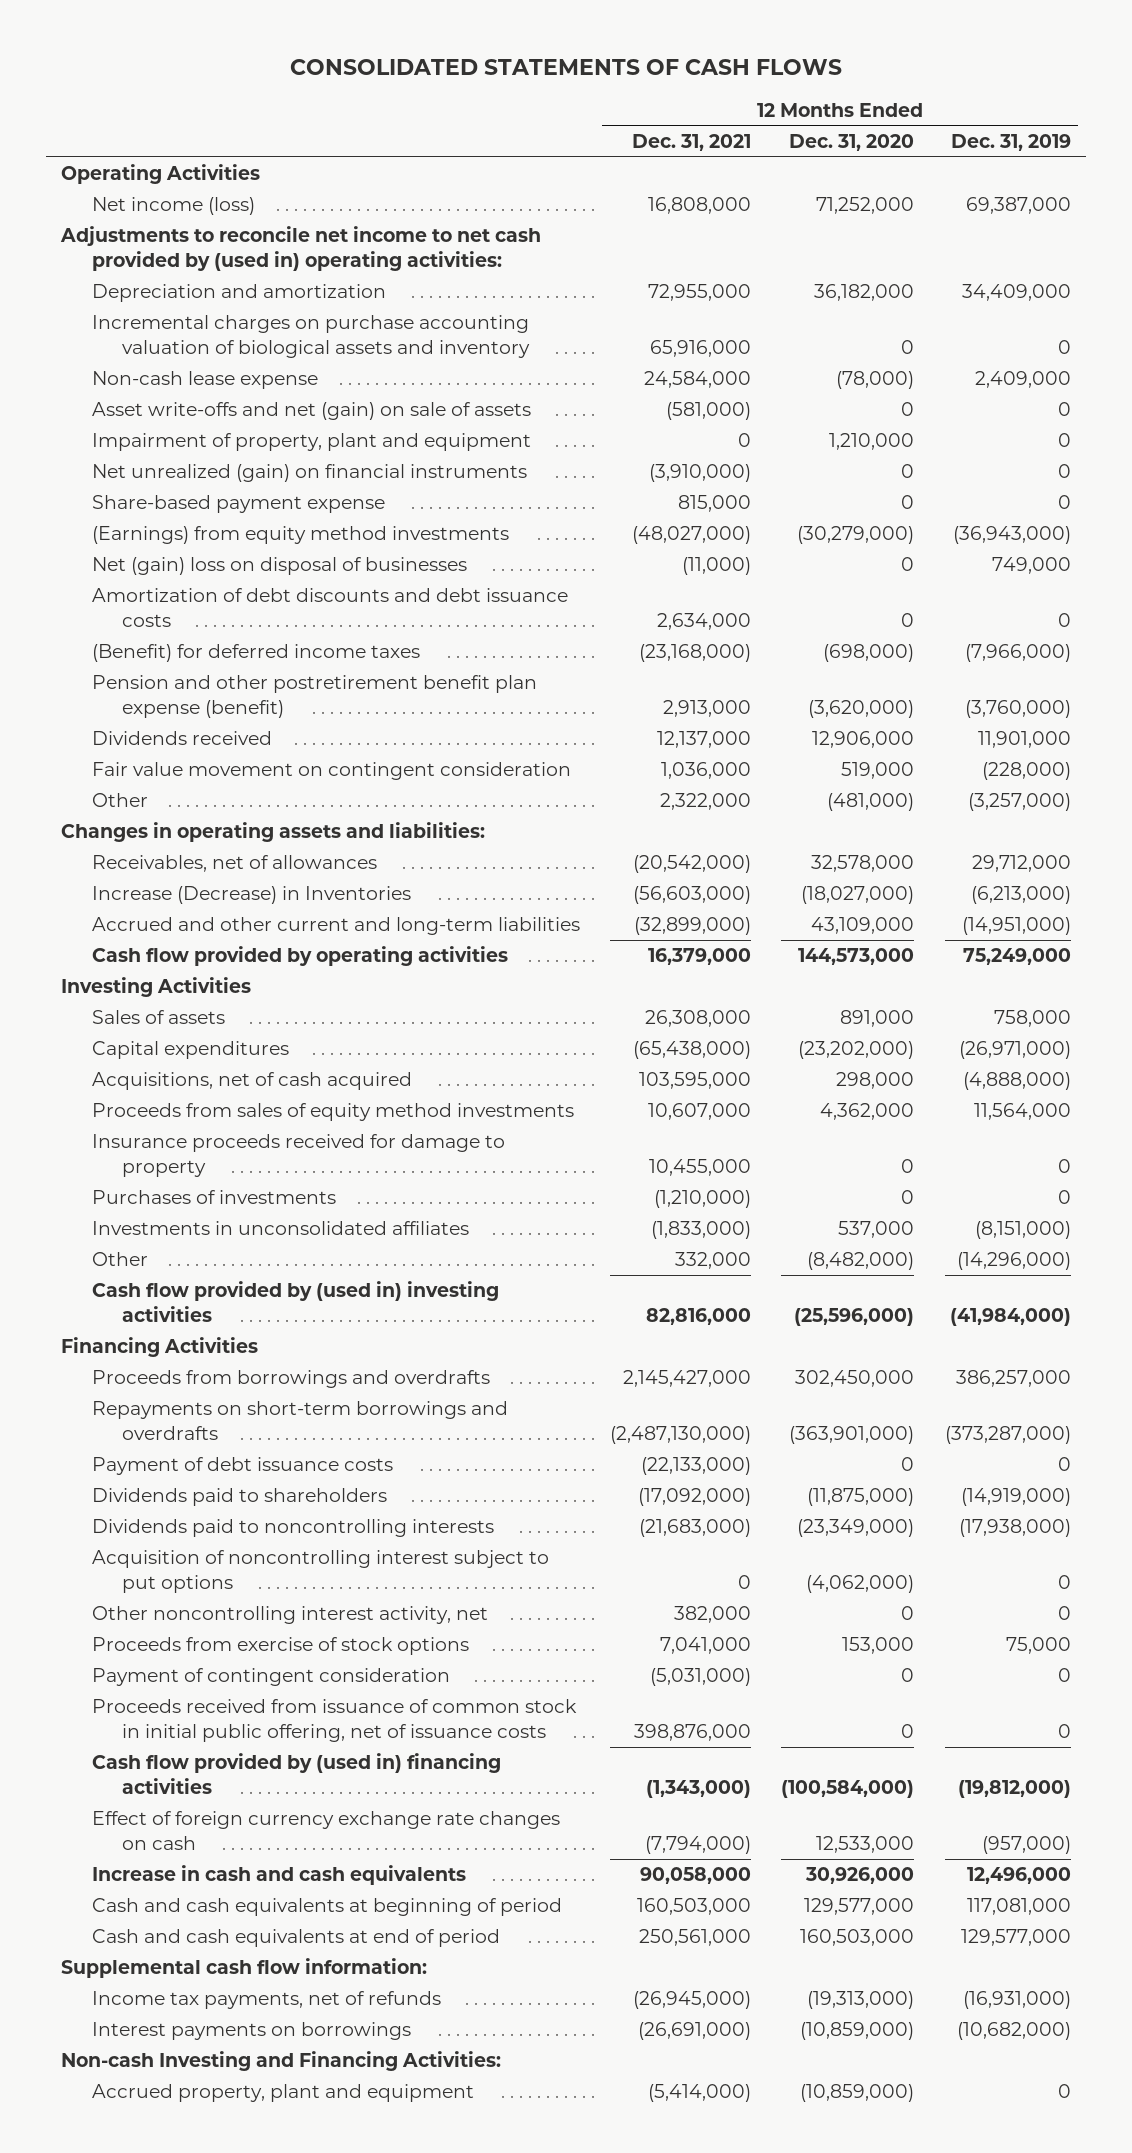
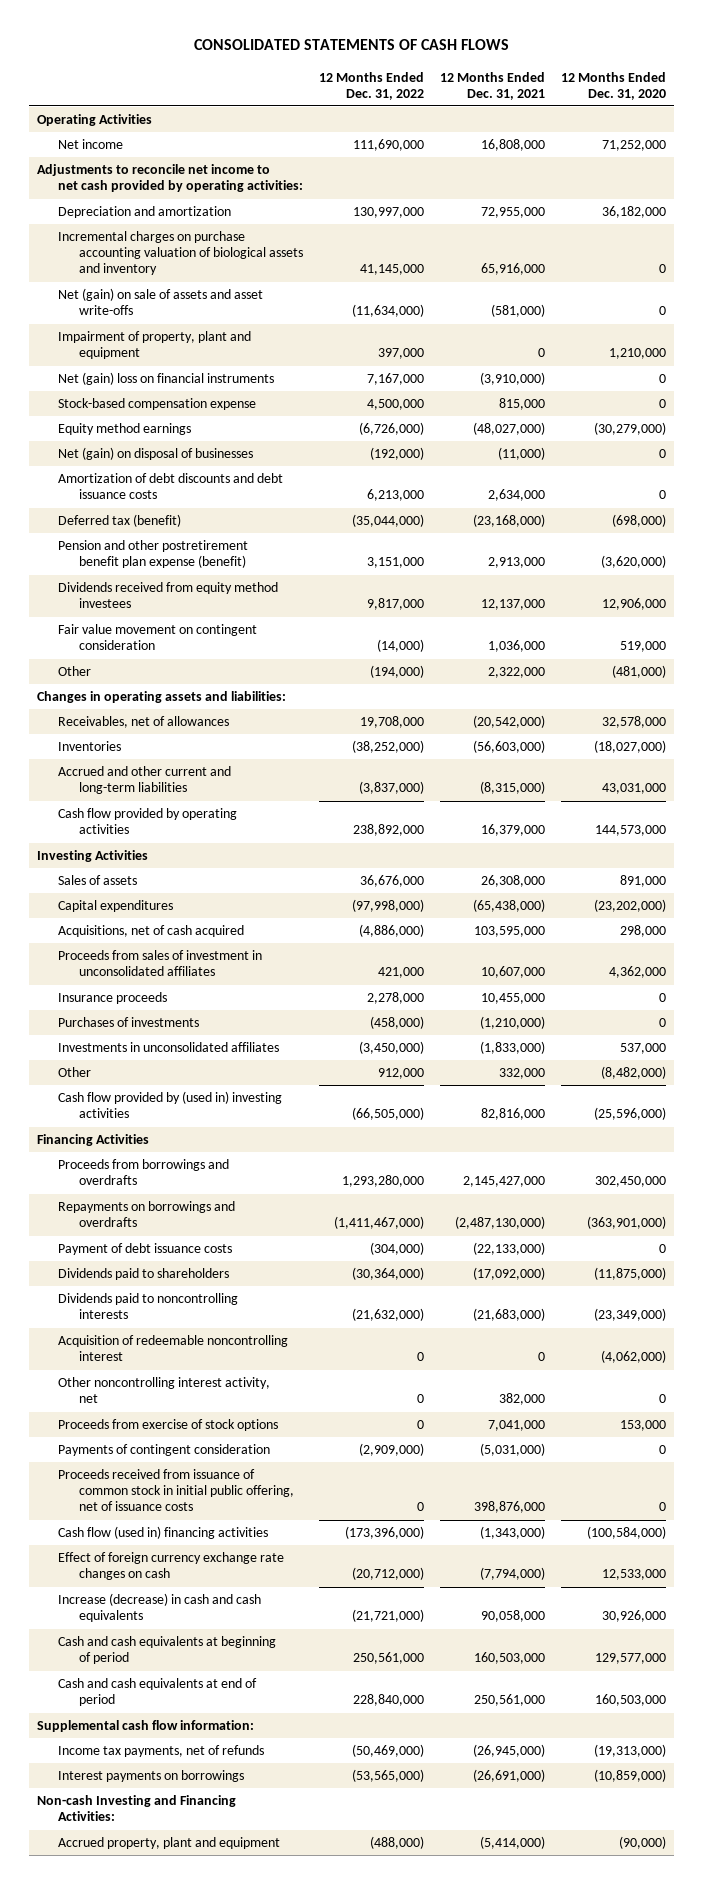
[950,133,1071,151] Dec. 31, 2019 -> none
none -> [319,71,425,100] 12 Months Ended Dec. 31, 2022
[91,197,255,216] Net income (loss) -> [58,139,124,150] Net income
[60,226,542,271] Adjustments to reconcile net income to net cash provided by (used in) operating activities: -> [36,164,304,193] Adjustments to reconcile net income to net cash provided by operating activities:
[91,371,318,390] Non-cash lease expense -> none
[91,402,531,421] Asset write-offs and net (gain) on sale of assets -> [58,288,264,316] Net (gain) on sale of assets and asset write-offs
[91,464,527,483] Net unrealized (gain) on financial instruments -> [58,372,275,386] Net (gain) loss on financial instruments
[91,495,385,514] Share-based payment expense -> [58,398,257,411] Stock-based compensation expense
[91,526,509,545] (Earnings) from equity method investments -> [58,423,192,436] Equity method earnings
[91,557,467,576] Net (gain) loss on disposal of businesses -> [58,447,254,461] Net (gain) on disposal of businesses
[91,644,420,663] (Benefit) for deferred income taxes -> [58,514,182,528] Deferred tax (benefit)
[91,731,272,746] Dividends received -> [58,582,279,609] Dividends received from equity method investees
[91,886,411,905] Increase (Decrease) in Inventories -> [58,741,122,752] Inventories
[633,917,751,936] (32,899,000) -> [480,781,546,795] (8,315,000)
[811,917,915,935] 43,109,000 -> [602,783,667,795] 43,031,000
[91,1103,574,1122] Proceeds from sales of equity method investments -> [58,950,263,977] Proceeds from sales of investment in unconsolidated affiliates
[91,1134,505,1177] Insurance proceeds received for damage to property -> [58,992,168,1005] Insurance proceeds
[91,1401,508,1440] Repayments on short-term borrowings and overdrafts -> [58,1201,236,1228] Repayments on borrowings and overdrafts
[91,1550,549,1593] Acquisition of noncontrolling interest subject to put options -> [58,1335,289,1362] Acquisition of redeemable noncontrolling interest
[91,1668,450,1687] Payment of contingent consideration -> [58,1444,271,1457] Payments of contingent consideration
[91,1753,501,1794] Cash flow provided by (used in) financing activities -> [58,1526,269,1540] Cash flow (used in) financing activities
[91,1865,466,1886] Increase in cash and cash equivalents -> [58,1593,262,1623] Increase (decrease) in cash and cash equivalents
[800,2084,915,2103] (10,859,000) -> [619,1836,667,1850] (90,000)

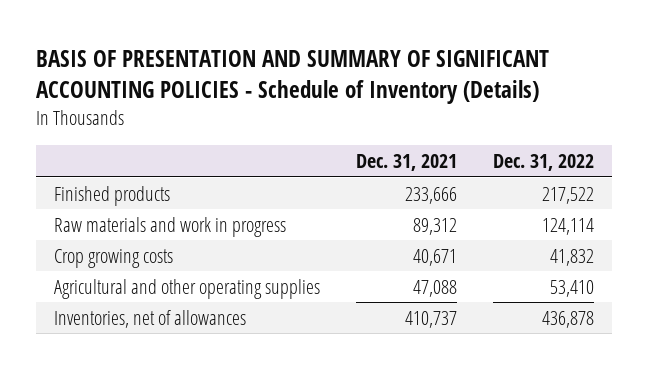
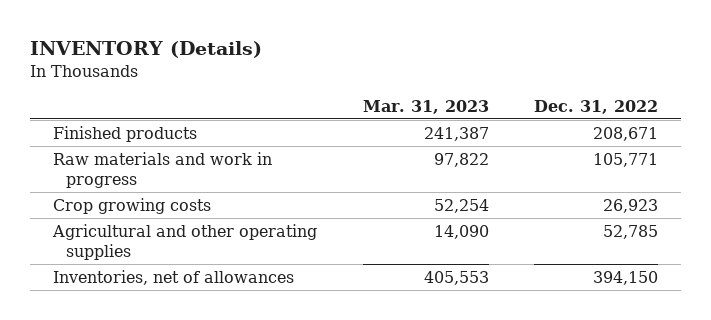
[35,49,549,105] BASIS OF PRESENTATION AND SUMMARY OF SIGNIFICANT ACCOUNTING POLICIES - Schedule of Inventory (Details) -> [30,41,263,59] INVENTORY (Details)
[355,154,457,172] Dec. 31, 2021 -> none
none -> [362,99,489,114] Mar. 31, 2023
[541,186,594,204] 217,522 -> [593,126,659,141] 208,671
[541,217,594,235] 124,114 -> [593,152,659,167] 105,771
[549,248,594,266] 41,832 -> [603,198,659,213] 26,923
[549,279,594,297] 53,410 -> [603,224,659,239] 52,785
[541,310,594,328] 436,878 -> [593,270,659,285] 394,150

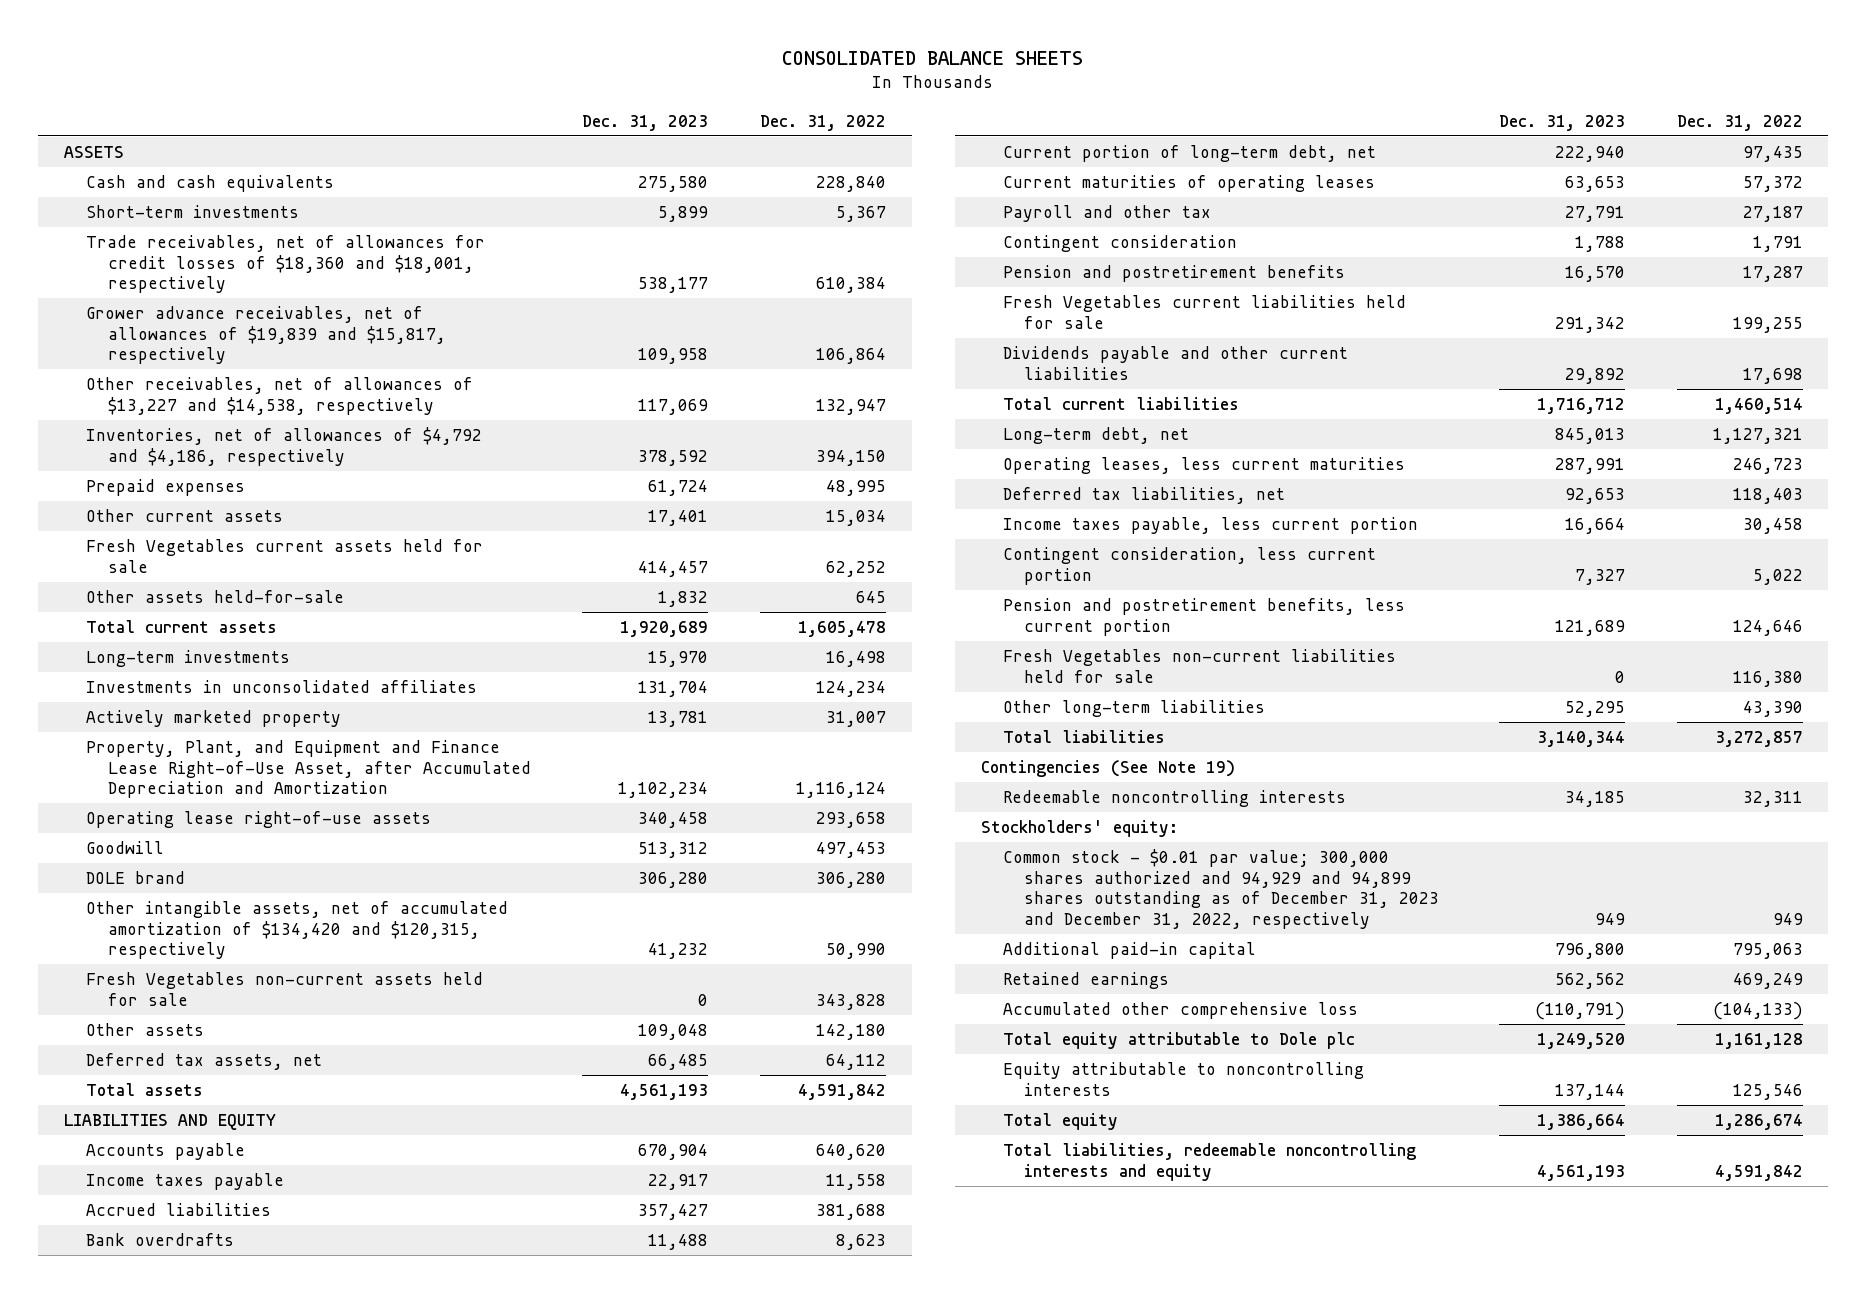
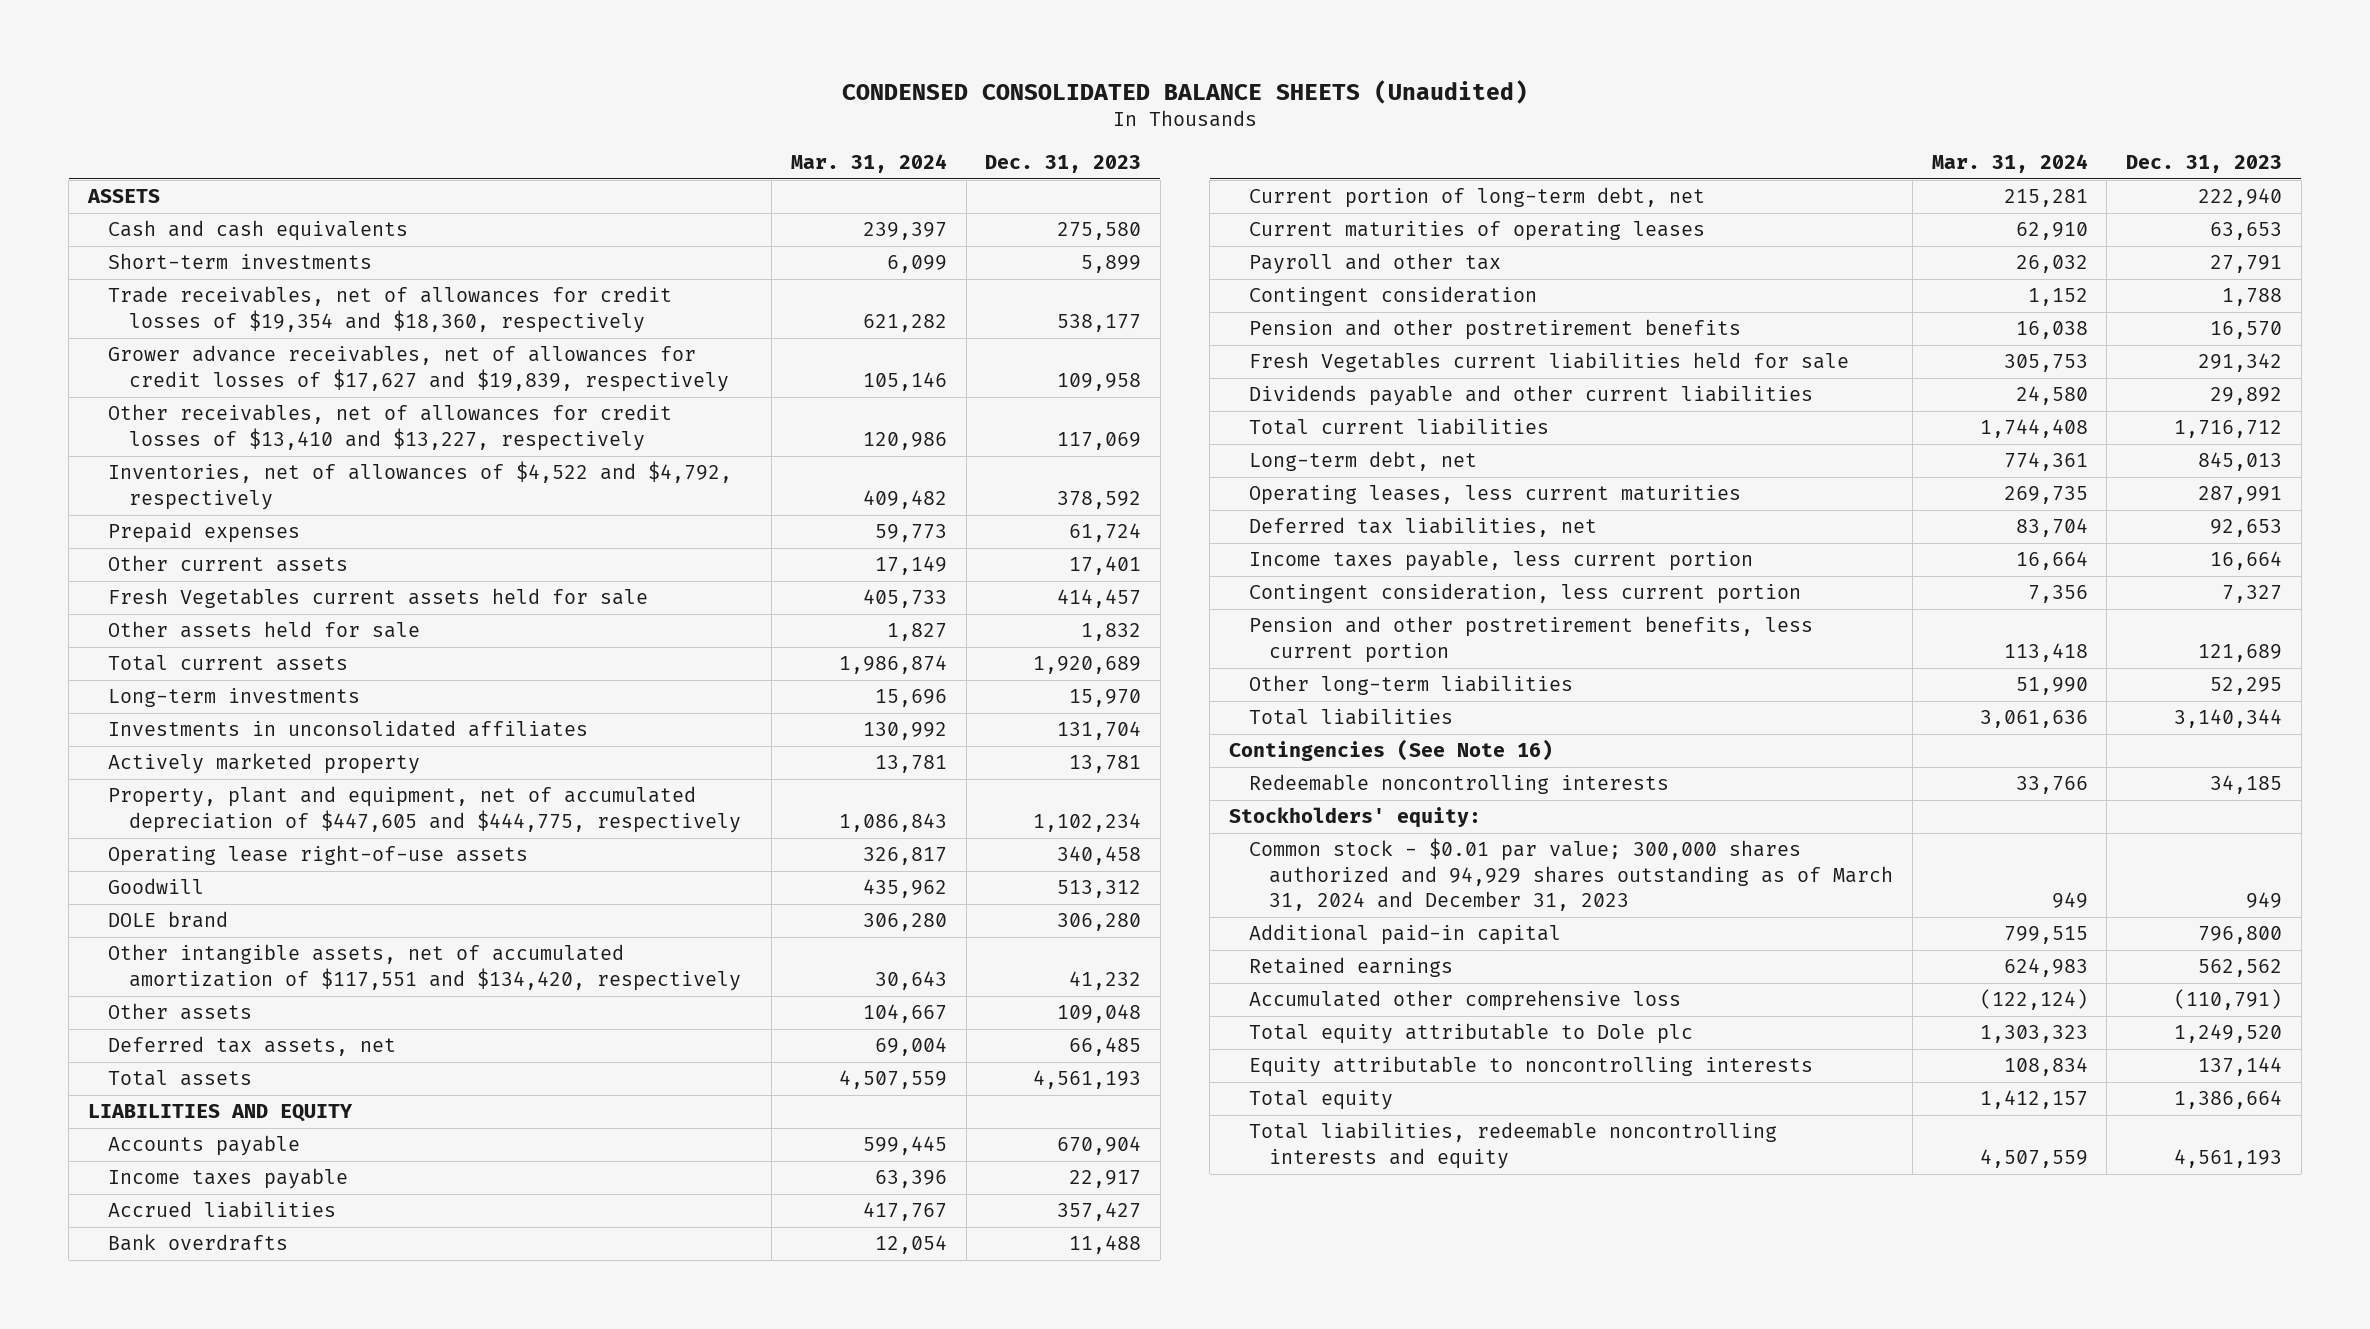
[782,51,1084,66] CONSOLIDATED BALANCE SHEETS -> [841,79,1528,104] CONDENSED CONSOLIDATED BALANCE SHEETS (Unaudited)
[760,114,887,131] Dec. 31, 2022 -> none
none -> [790,154,947,174] Mar. 31, 2024
[85,235,485,294] Trade receivables, net of allowances for credit losses of $18,360 and $18,001, respectively -> [108,286,673,333] Trade receivables, net of allowances for credit losses of $19,354 and $18,360, respectively
[85,306,446,365] Grower advance receivables, net of allowances of $19,839 and $15,817, respectively -> [108,345,729,392] Grower advance receivables, net of allowances for credit losses of $17,627 and $19,839, respectively
[85,377,473,415] Other receivables, net of allowances of $13,227 and $14,538, respectively -> [108,404,673,451] Other receivables, net of allowances for credit losses of $13,410 and $13,227, respectively
[85,427,482,466] Inventories, net of allowances of $4,792 and $4,186, respectively -> [108,461,733,510] Inventories, net of allowances of $4,522 and $4,792, respectively
[85,590,344,604] Other assets held-for-sale -> [108,621,421,639] Other assets held for sale
[85,740,531,799] Property, Plant, and Equipment and Finance Lease Right-of-Use Asset, after Accumulated Depreciation and Amortization -> [108,786,741,833] Property, plant and equipment, net of accumulated depreciation of $447,605 and $444,775, respectively
[85,972,483,1006] Fresh Vegetables non-current assets held for sale -> none
[85,901,508,960] Other intangible assets, net of accumulated amortization of $134,420 and $120,315, respectively -> [108,944,741,991] Other intangible assets, net of accumulated amortization of $117,551 and $134,420, respectively
[1002,265,1345,283] Pension and postretirement benefits -> [1249,319,1742,341] Pension and other postretirement benefits
[1002,649,1396,683] Fresh Vegetables non-current liabilities held for sale -> none
[1002,598,1405,636] Pension and postretirement benefits, less current portion -> [1249,616,1814,663] Pension and other postretirement benefits, less current portion
[980,760,1235,778] Contingencies (See Note 19) -> [1228,739,1553,762] Contingencies (See Note 16)
[1002,849,1440,929] Common stock - $0.01 par value; 300,000 shares authorized and 94,929 and 94,899 shares outstanding as of December 31, 2023 and December 31, 2022, respectively -> [1249,838,1894,912] Common stock - $0.01 par value; 300,000 shares authorized and 94,929 shares outstanding as of March 31, 2024 and December 31, 2023

